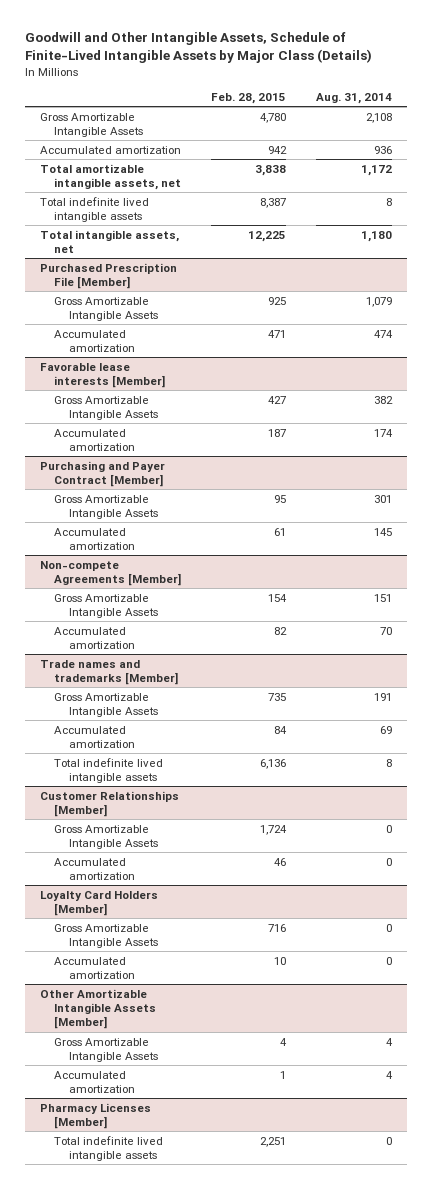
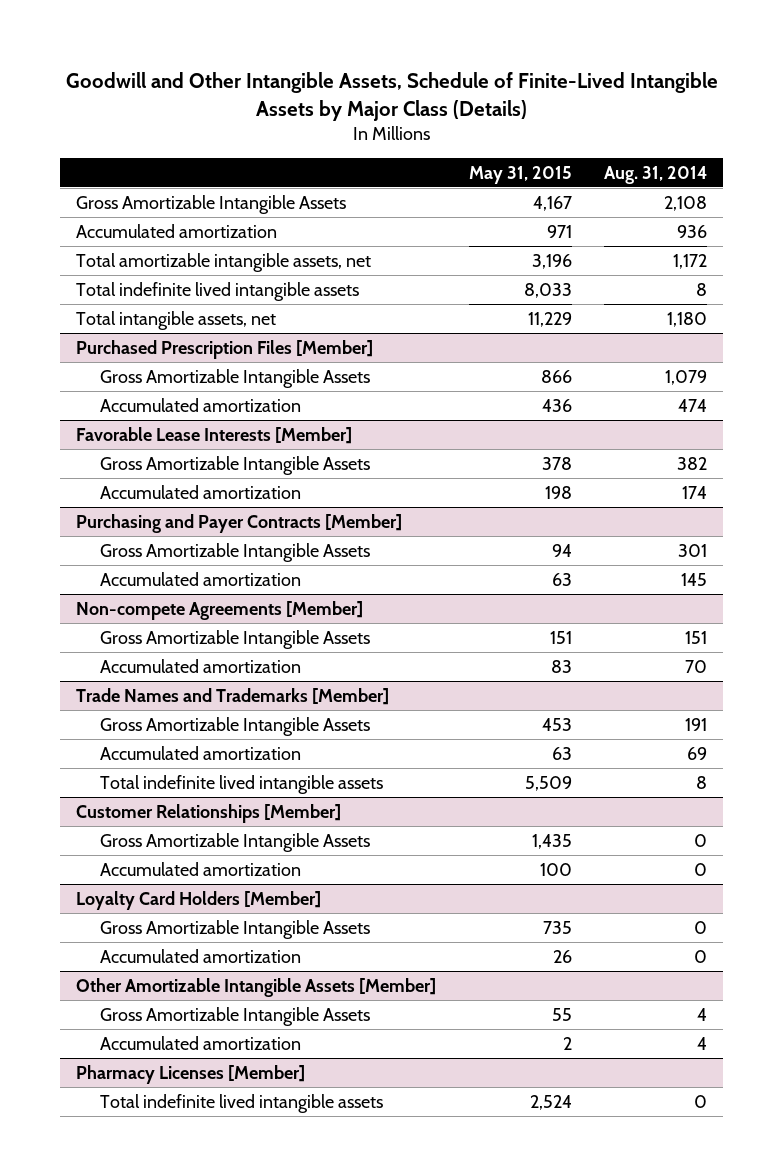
[211,92,287,104] Feb. 28, 2015 -> none
none -> [468,165,572,184] May 31, 2015
[39,262,177,289] Purchased Prescription File [Member] -> [76,339,374,359] Purchased Prescription Files [Member]
[39,362,166,388] Favorable lease interests [Member] -> [76,426,353,444] Favorable Lease Interests [Member]
[39,460,165,487] Purchasing and Payer Contract [Member] -> [76,513,403,533] Purchasing and Payer Contracts [Member]
[39,659,179,685] Trade names and trademarks [Member] -> [76,687,390,705] Trade Names and Trademarks [Member]

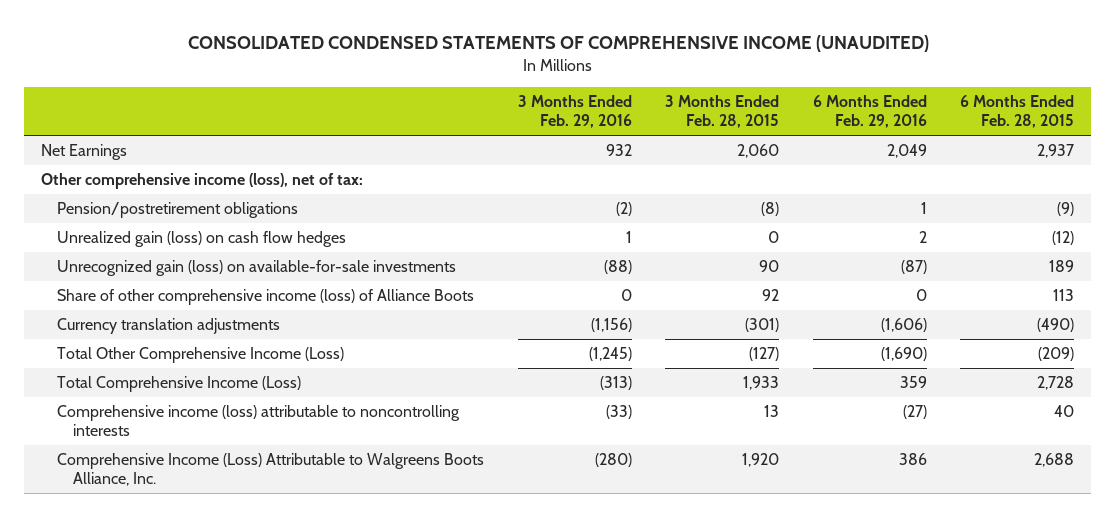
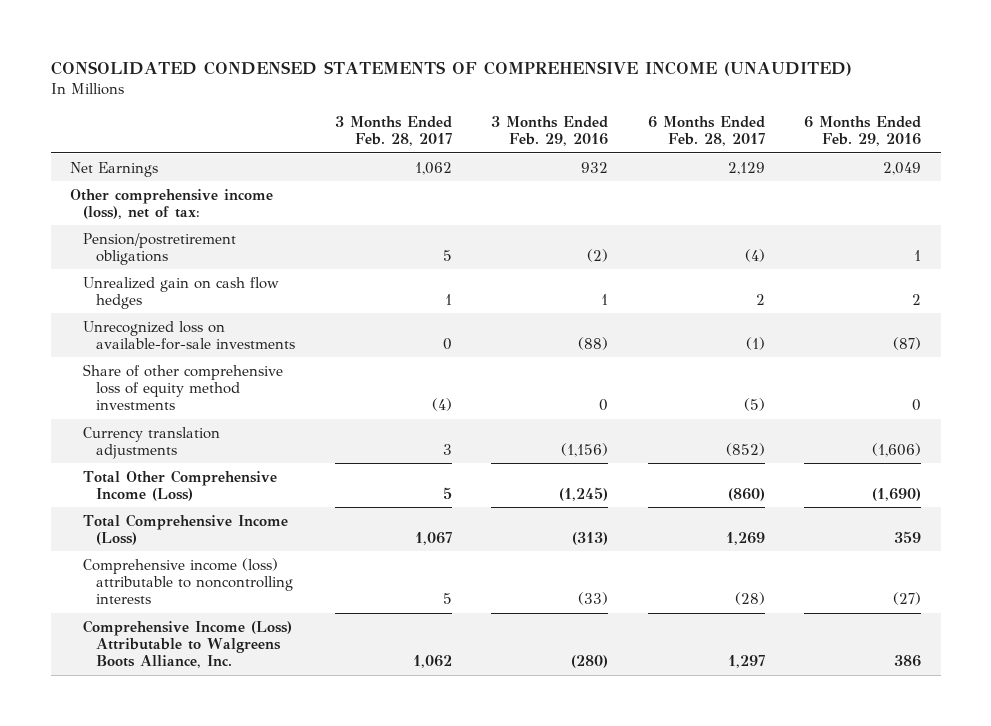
[665,95,780,129] 3 Months Ended Feb. 28, 2015 -> none
[960,95,1075,129] 6 Months Ended Feb. 28, 2015 -> none
none -> [334,116,452,147] 3 Months Ended Feb. 28, 2017
none -> [647,116,765,147] 6 Months Ended Feb. 28, 2017
[56,231,346,248] Unrealized gain (loss) on cash flow hedges -> [83,276,280,309] Unrealized gain on cash flow hedges
[56,260,456,277] Unrecognized gain (loss) on available-for-sale investments -> [83,320,296,350] Unrecognized loss on available-for-sale investments
[56,289,474,306] Share of other comprehensive income (loss) of Alliance Boots -> [83,363,284,411] Share of other comprehensive loss of equity method investments

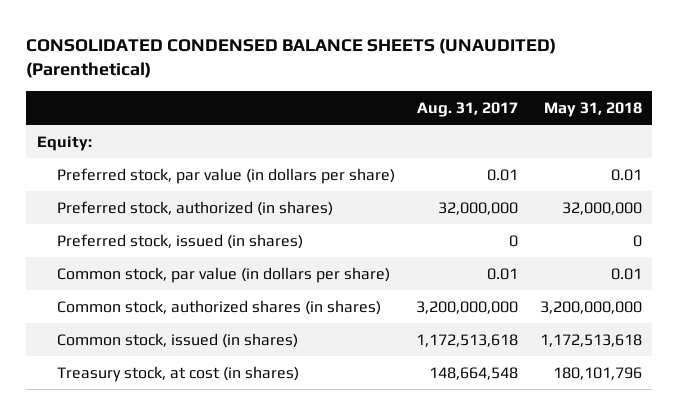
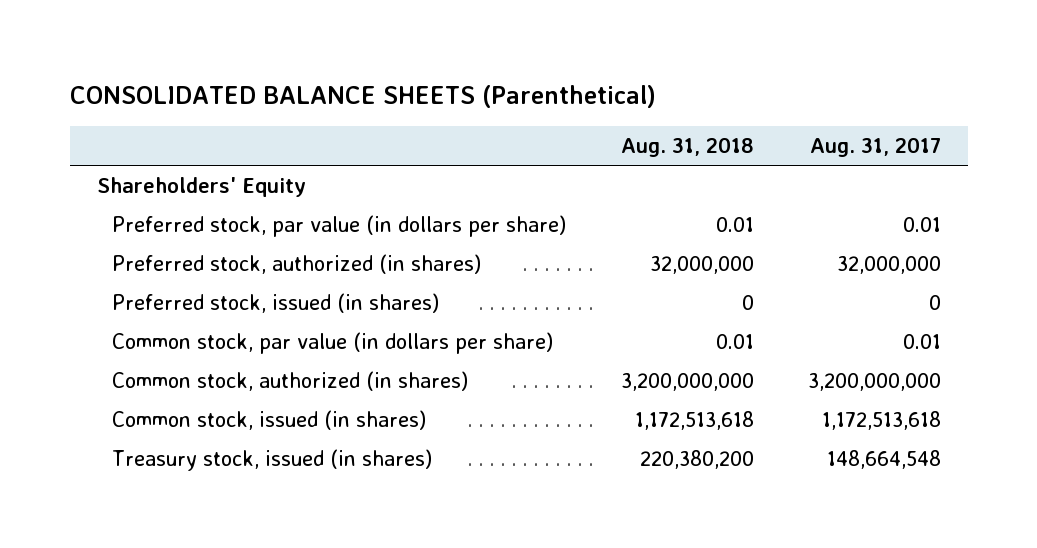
[26,37,557,79] CONSOLIDATED CONDENSED BALANCE SHEETS (UNAUDITED) (Parenthetical) -> [69,84,656,108] CONSOLIDATED BALANCE SHEETS (Parenthetical)
[543,101,642,117] May 31, 2018 -> none
none -> [620,137,754,158] Aug. 31, 2018
[36,135,92,151] Equity: -> [96,177,306,198] Shareholders' Equity
[57,299,382,315] Common stock, authorized shares (in shares) -> [112,371,469,392] Common stock, authorized (in shares)
[57,365,300,382] Treasury stock, at cost (in shares) -> [112,449,433,472] Treasury stock, issued (in shares)

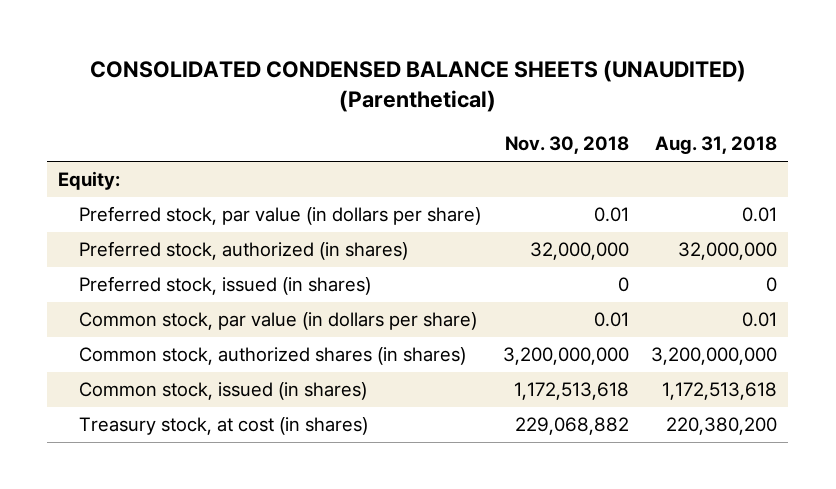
[69,84,656,108] CONSOLIDATED BALANCE SHEETS (Parenthetical) -> [89,60,746,112] CONSOLIDATED CONDENSED BALANCE SHEETS (UNAUDITED) (Parenthetical)
[809,137,941,158] Aug. 31, 2017 -> none
none -> [504,136,629,155] Nov. 30, 2018
[96,177,306,198] Shareholders' Equity -> [58,171,121,191] Equity:
[112,371,469,392] Common stock, authorized (in shares) -> [78,347,466,366] Common stock, authorized shares (in shares)
[112,449,433,472] Treasury stock, issued (in shares) -> [78,417,368,436] Treasury stock, at cost (in shares)

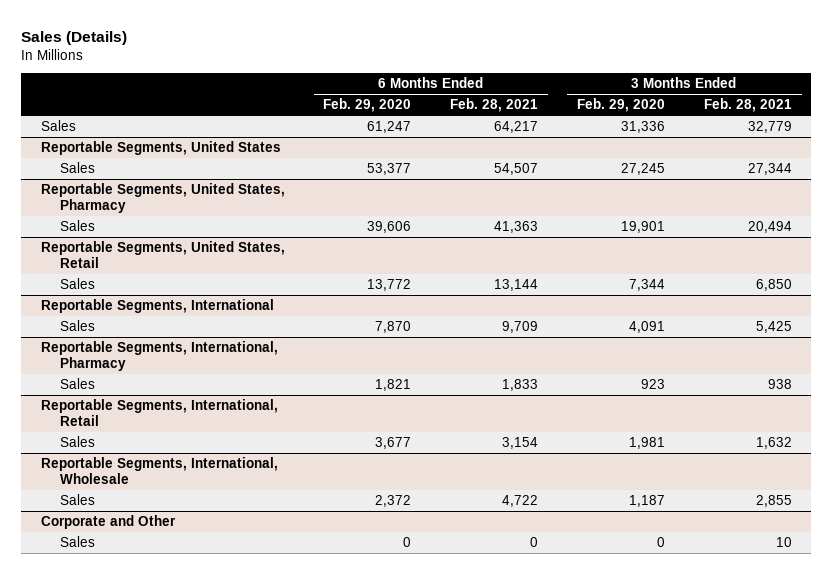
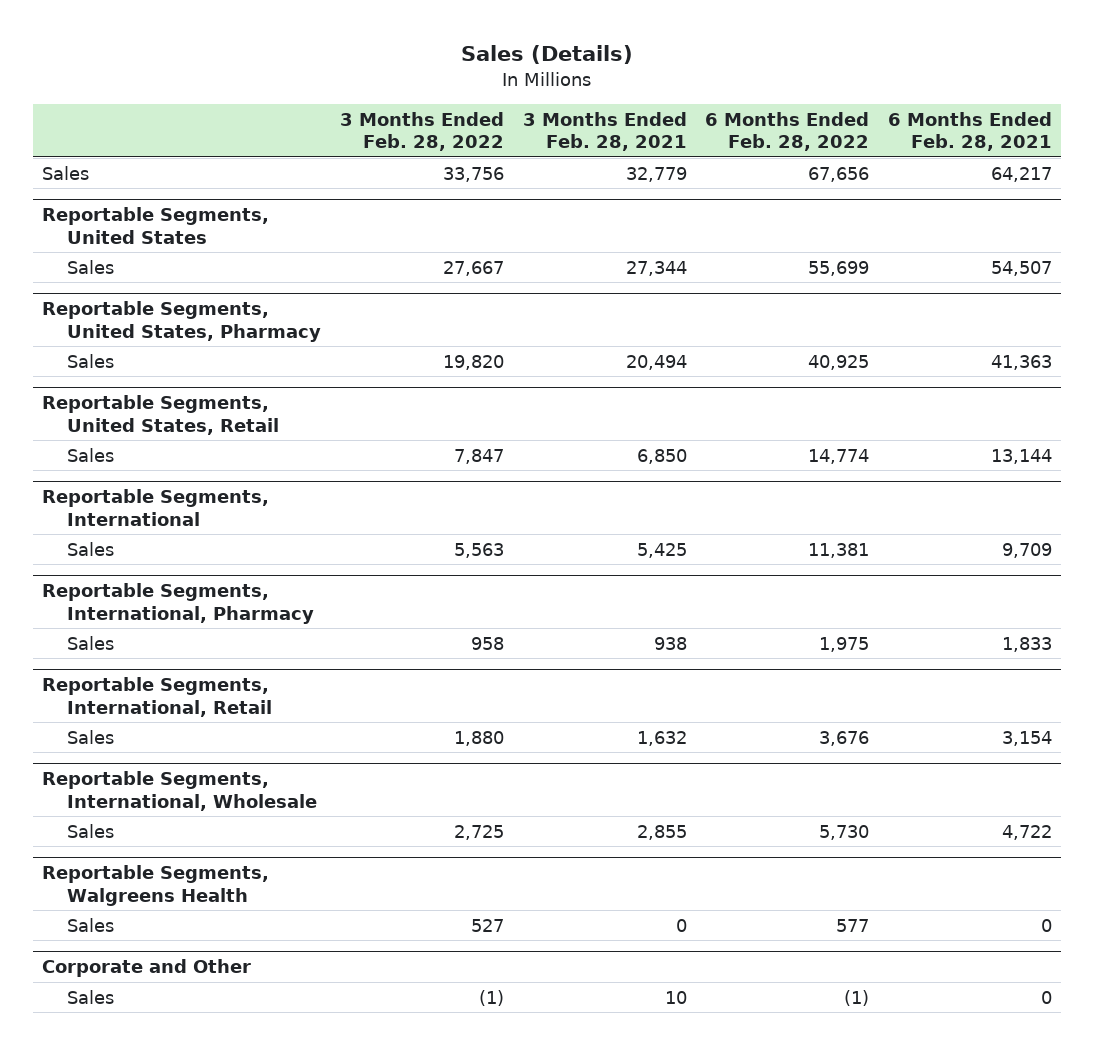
[323,98,412,113] Feb. 29, 2020 -> none
[577,98,666,113] Feb. 29, 2020 -> none
none -> [339,111,504,152] 3 Months Ended Feb. 28, 2022
none -> [705,111,870,152] 6 Months Ended Feb. 28, 2022
none -> [41,865,269,906] Reportable Segments, Walgreens Health
none -> [67,917,115,932] Sales

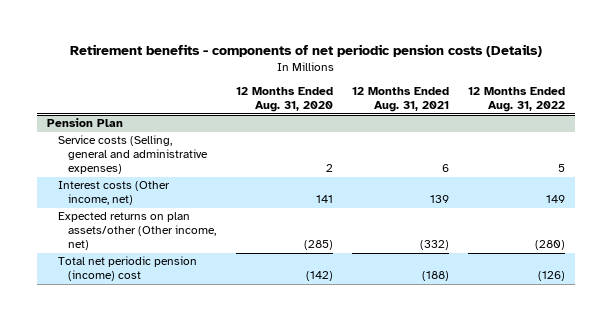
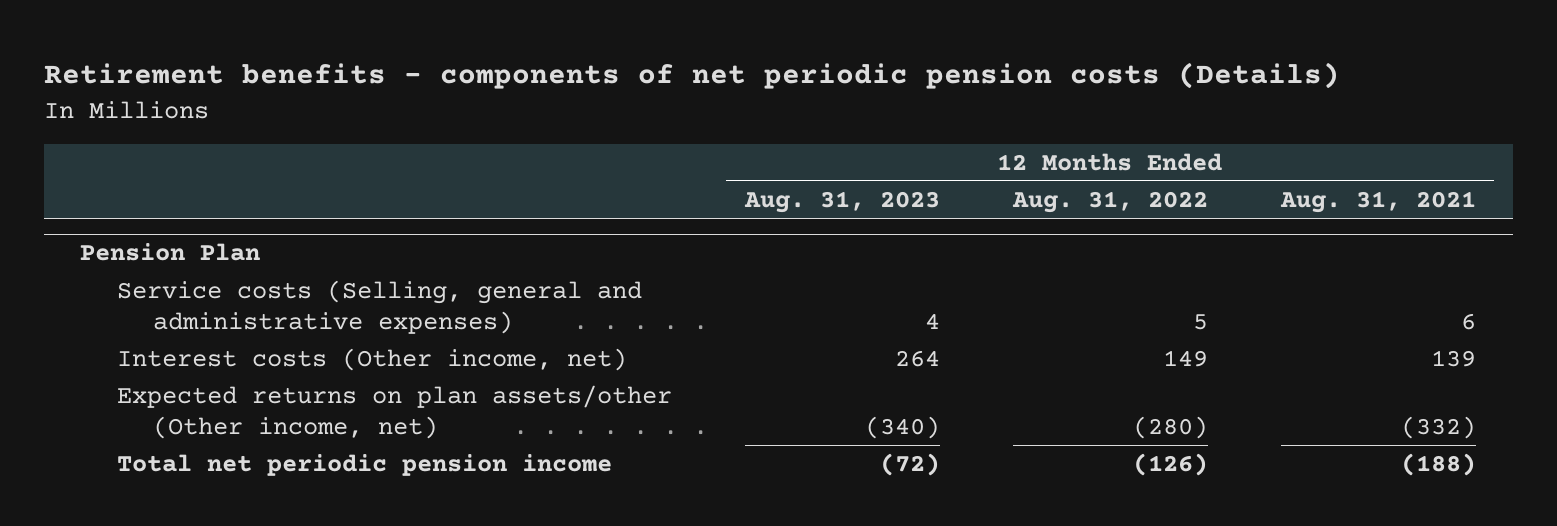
[235,87,333,113] 12 Months Ended Aug. 31, 2020 -> none
none -> [743,191,940,214] Aug. 31, 2023
[57,256,197,282] Total net periodic pension (income) cost -> [116,454,612,477] Total net periodic pension income

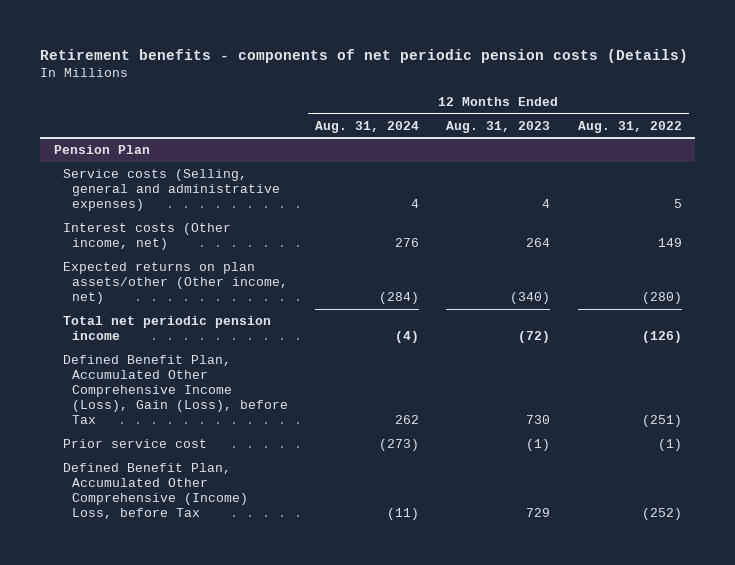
[1280,191,1477,214] Aug. 31, 2021 -> none
none -> [315,120,420,133] Aug. 31, 2024
none -> [62,355,288,425] Defined Benefit Plan, Accumulated Other Comprehensive Income (Loss), Gain (Loss), before Tax
none -> [62,439,207,449] Prior service cost
none -> [62,463,248,520] Defined Benefit Plan, Accumulated Other Comprehensive (Income) Loss, before Tax

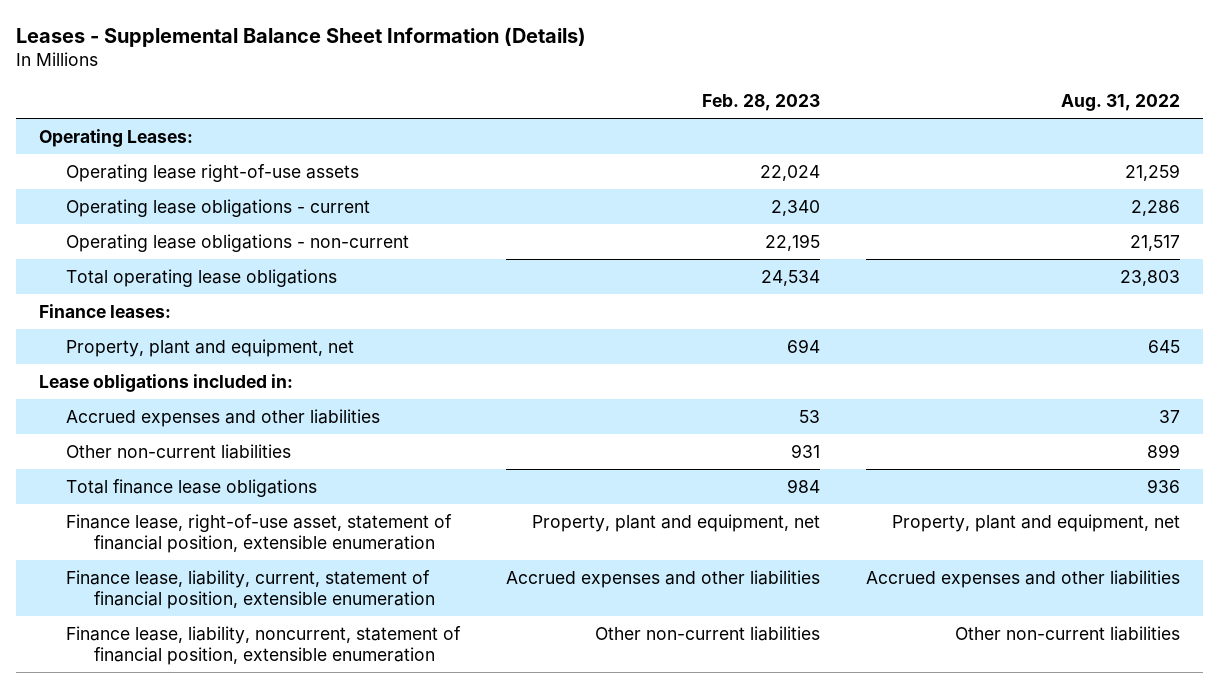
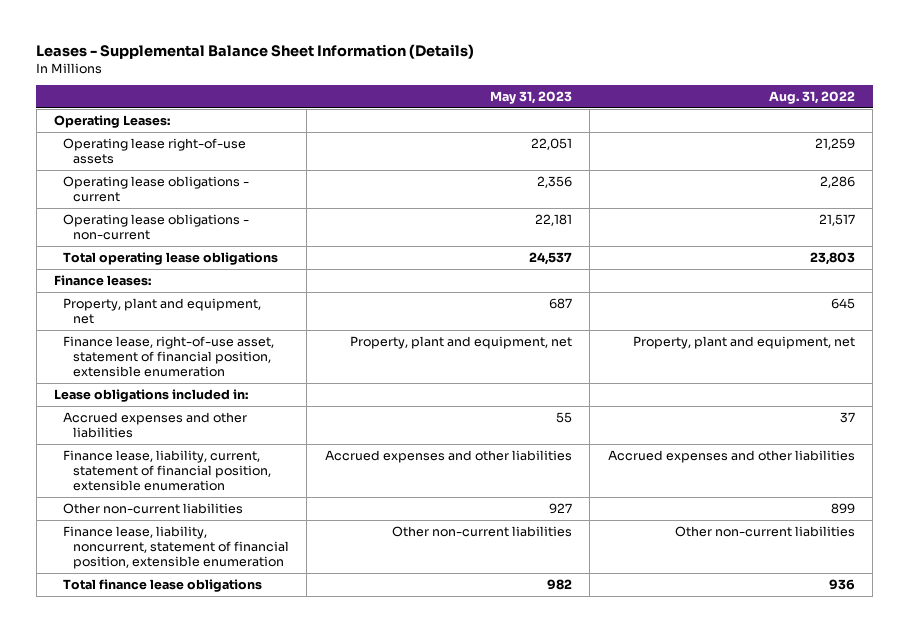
[702,94,821,112] Feb. 28, 2023 -> none
none -> [489,91,572,105] May 31, 2023
[66,513,453,554] Finance lease, right-of-use asset, statement of financial position, extensible enumeration -> [63,335,275,377] Finance lease, right-of-use asset, statement of financial position, extensible enumeration
[66,443,292,459] Other non-current liabilities -> [63,502,244,514] Other non-current liabilities
[66,478,318,497] Total finance lease obligations -> [63,578,263,592] Total finance lease obligations

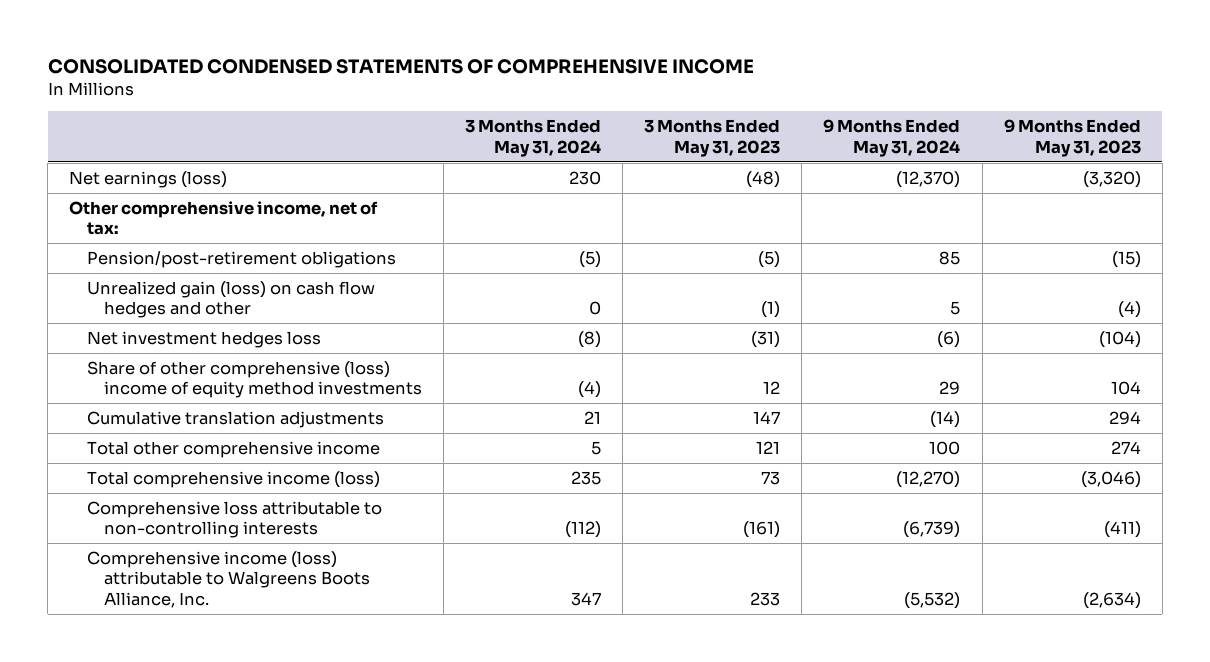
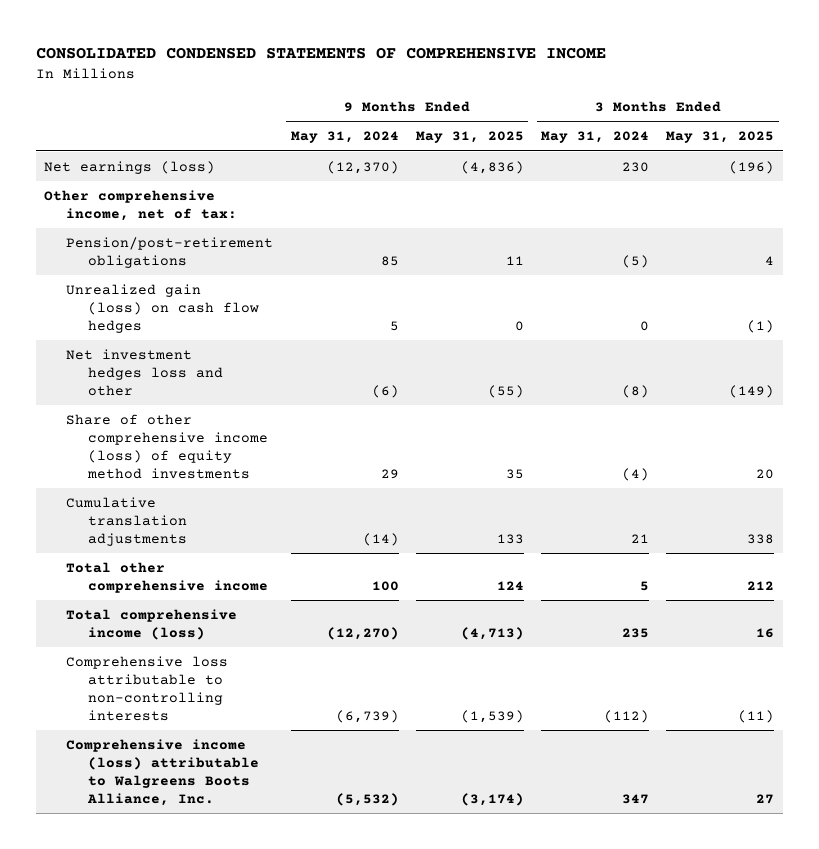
[644,119,781,157] 3 Months Ended May 31, 2023 -> none
[1003,119,1141,157] 9 Months Ended May 31, 2023 -> none
none -> [415,131,524,144] May 31, 2025
none -> [666,131,775,144] May 31, 2025
[86,280,375,319] Unrealized gain (loss) on cash flow hedges and other -> [66,283,260,333] Unrealized gain (loss) on cash flow hedges
[86,330,321,348] Net investment hedges loss -> [66,348,224,396] Net investment hedges loss and other
[86,360,422,399] Share of other comprehensive (loss) income of equity method investments -> [66,413,269,479] Share of other comprehensive income (loss) of equity method investments

